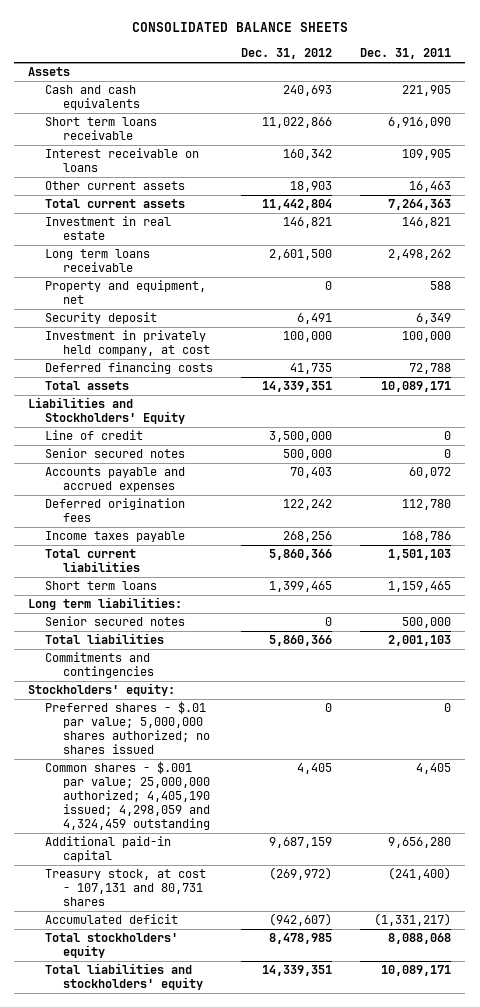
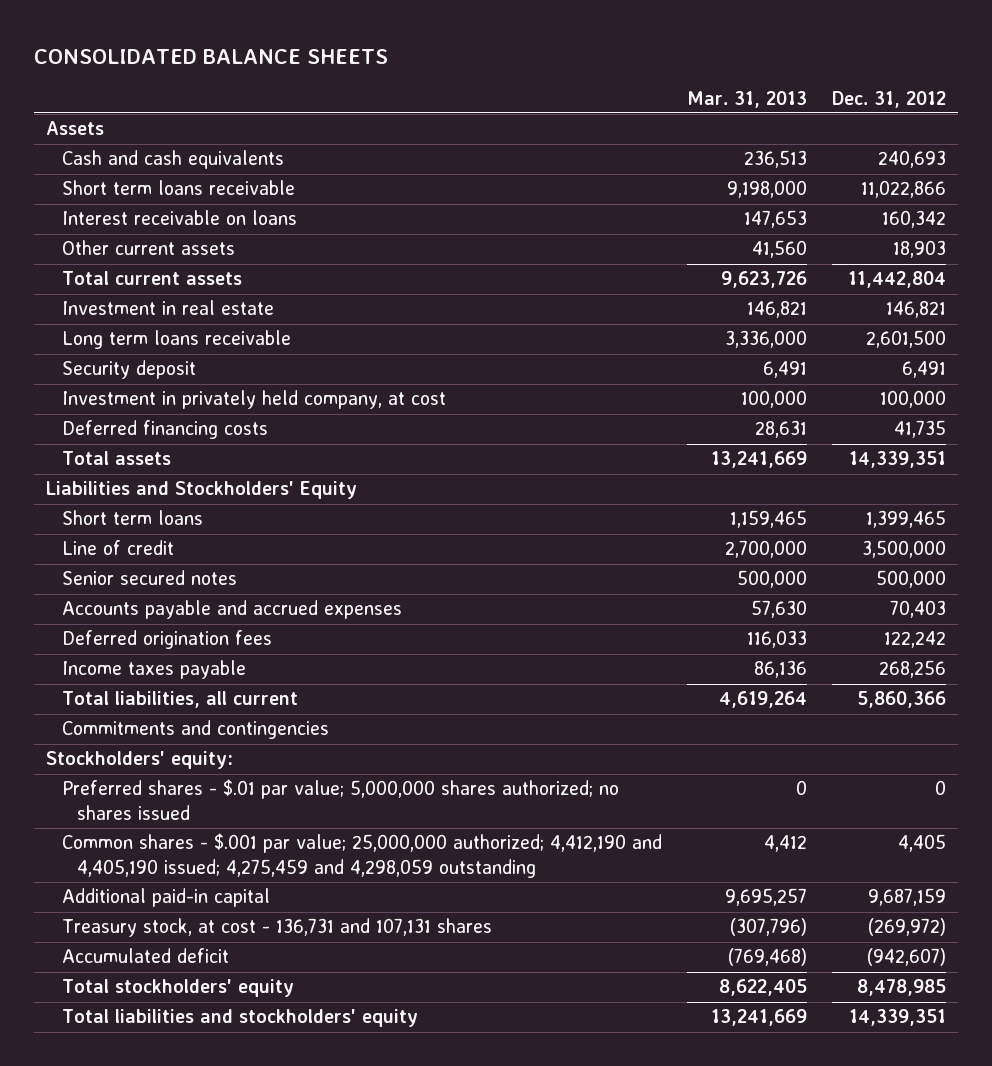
[360,48,452,60] Dec. 31, 2011 -> none
none -> [686,90,807,108] Mar. 31, 2013
[45,280,207,305] Property and equipment, net -> none
[45,581,158,591] Short term loans -> [61,510,203,526] Short term loans
[28,597,183,611] Long term liabilities: -> none
[45,616,186,627] Senior secured notes -> none
[45,633,165,645] Total liabilities -> none
[45,549,140,573] Total current liabilities -> [61,691,298,709] Total liabilities, all current
[45,761,210,831] Common shares - $.001 par value; 25,000,000 authorized; 4,405,190 issued; 4,298,059 and 4,324,459 outstanding -> [61,833,662,879] Common shares - $.001 par value; 25,000,000 authorized; 4,412,190 and 4,405,190 issued; 4,275,459 and 4,298,059 outstanding
[45,869,207,907] Treasury stock, at cost - 107,131 and 80,731 shares -> [61,918,492,938] Treasury stock, at cost - 136,731 and 107,131 shares

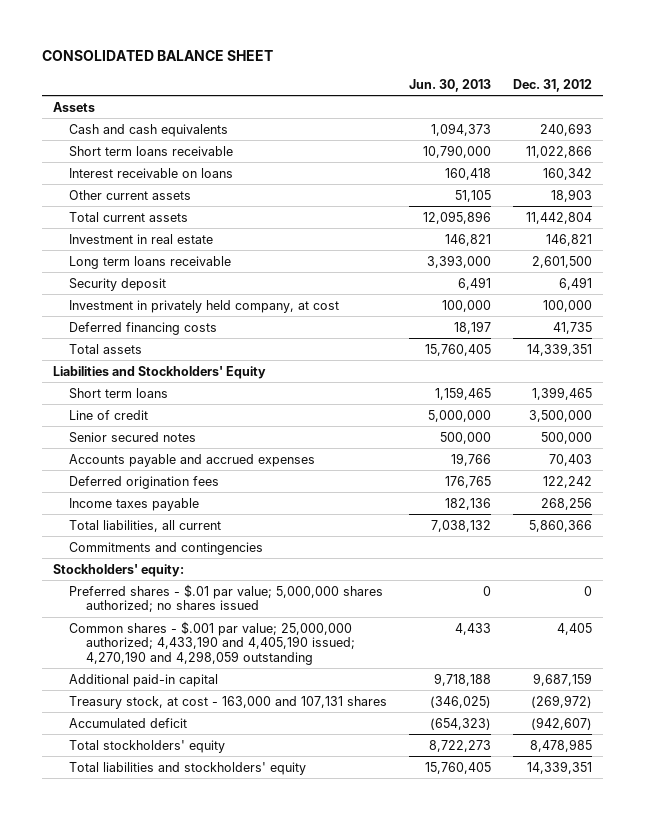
[33,48,388,64] CONSOLIDATED BALANCE SHEETS -> [41,50,273,62] CONSOLIDATED BALANCE SHEET
[686,90,807,108] Mar. 31, 2013 -> none
none -> [409,78,492,92] Jun. 30, 2013
[61,833,662,879] Common shares - $.001 par value; 25,000,000 authorized; 4,412,190 and 4,405,190 issued; 4,275,459 and 4,298,059 outstanding -> [69,620,355,665] Common shares - $.001 par value; 25,000,000 authorized; 4,433,190 and 4,405,190 issued; 4,270,190 and 4,298,059 outstanding
[61,918,492,938] Treasury stock, at cost - 136,731 and 107,131 shares -> [69,695,388,709] Treasury stock, at cost - 163,000 and 107,131 shares

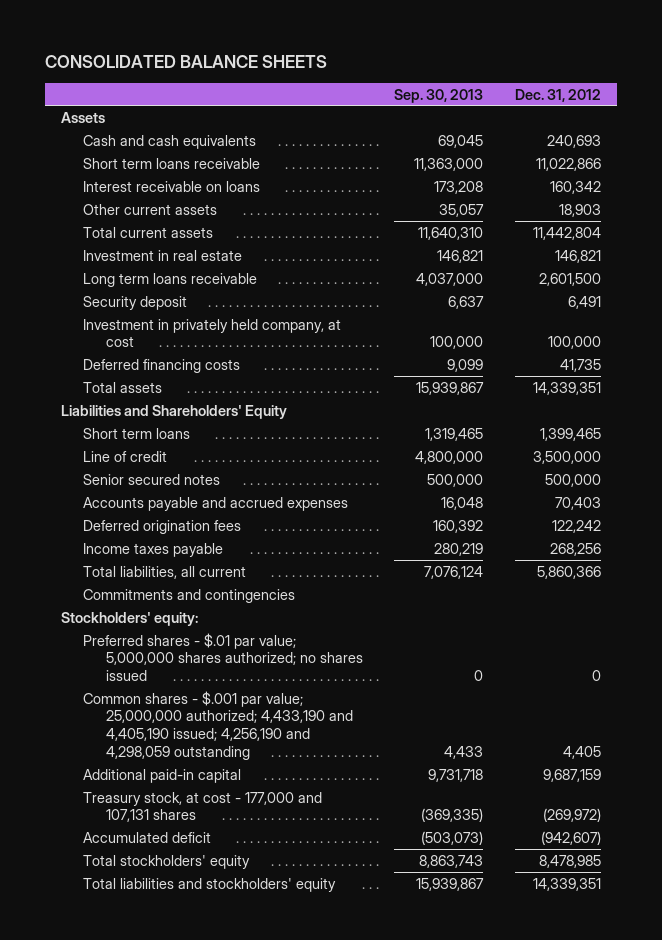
[41,50,273,62] CONSOLIDATED BALANCE SHEET -> [45,55,328,69] CONSOLIDATED BALANCE SHEETS
[409,78,492,92] Jun. 30, 2013 -> none
none -> [394,88,484,103] Sep. 30, 2013
[52,365,266,379] Liabilities and Stockholders' Equity -> [61,404,288,419] Liabilities and Shareholders' Equity
[69,620,355,665] Common shares - $.001 par value; 25,000,000 authorized; 4,433,190 and 4,405,190 issued; 4,270,190 and 4,298,059 outstanding -> [83,690,353,760] Common shares - $.001 par value; 25,000,000 authorized; 4,433,190 and 4,405,190 issued; 4,256,190 and 4,298,059 outstanding
[69,695,388,709] Treasury stock, at cost - 163,000 and 107,131 shares -> [83,791,323,823] Treasury stock, at cost - 177,000 and 107,131 shares

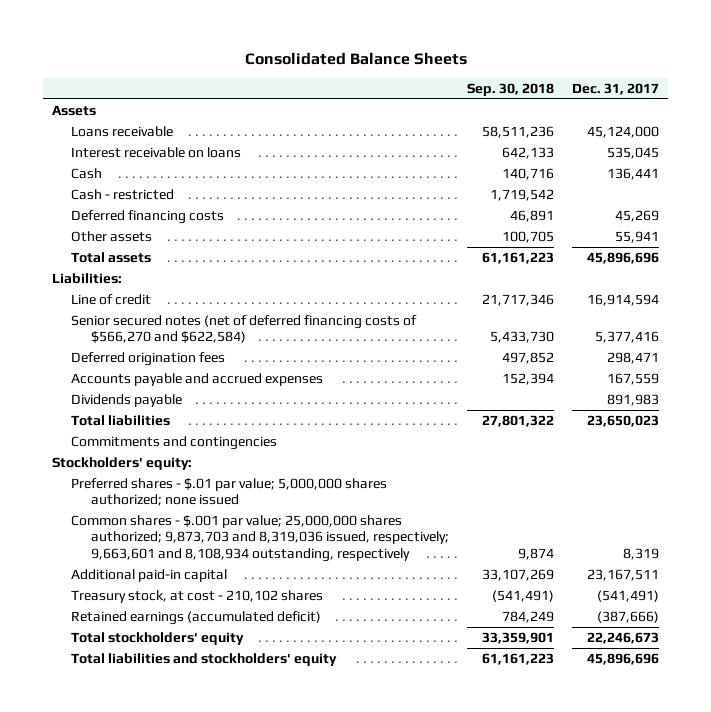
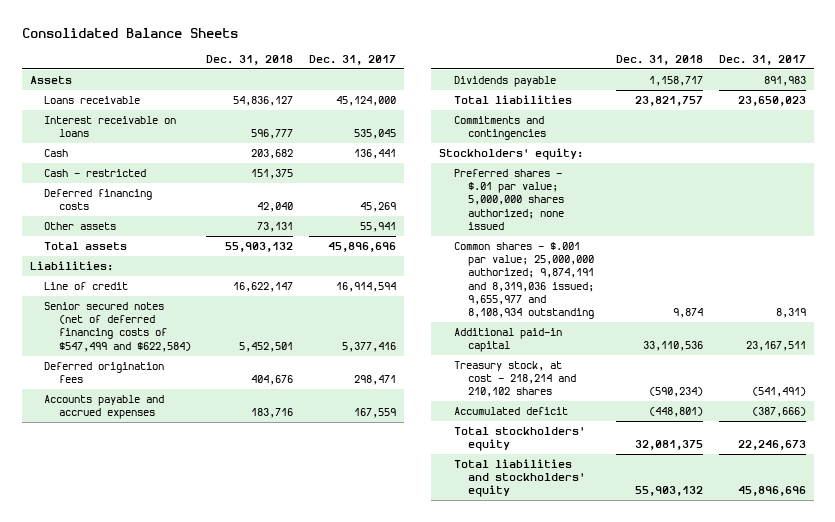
[467,82,555,96] Sep. 30, 2018 -> none
none -> [206,55,294,66] Dec. 31, 2018
[71,314,418,344] Senior secured notes (net of deferred financing costs of $566,270 and $622,584) -> [44,302,191,352] Senior secured notes (net of deferred financing costs of $547,499 and $622,584)
[71,514,450,562] Common shares - $.001 par value; 25,000,000 shares authorized; 9,873,703 and 8,319,036 issued, respectively; 9,663,601 and 8,108,934 outstanding, respectively -> [453,242,595,320] Common shares - $.001 par value; 25,000,000 authorized; 9,874,191 and 8,319,036 issued; 9,655,977 and 8,108,934 outstanding
[71,589,324,603] Treasury stock, at cost - 210,102 shares -> [453,361,577,398] Treasury stock, at cost - 218,214 and 210,102 shares
[71,610,322,625] Retained earnings (accumulated deficit) -> [453,407,568,416] Accumulated deficit

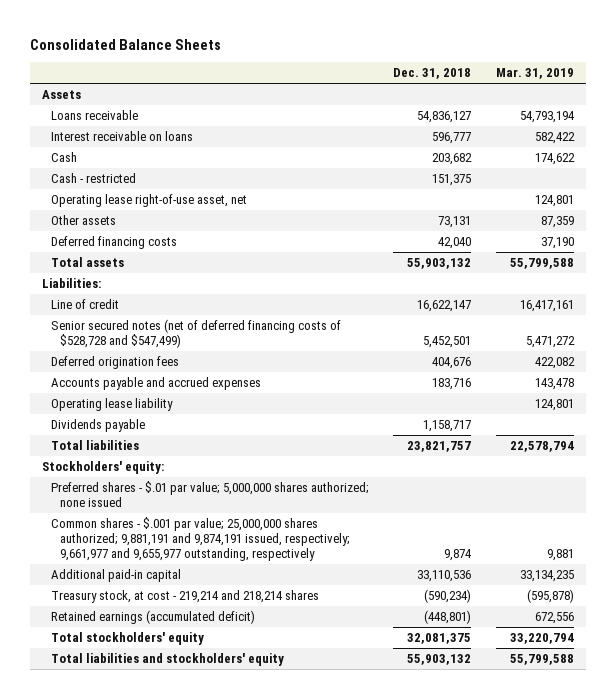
[309,55,397,66] Dec. 31, 2017 -> none
none -> [495,68,574,80] Mar. 31, 2019
none -> [51,193,248,207] Operating lease right-of-use asset, net
[44,189,153,211] Deferred financing costs -> [51,235,178,249] Deferred financing costs
[44,302,191,352] Senior secured notes (net of deferred financing costs of $547,499 and $622,584) -> [51,318,342,349] Senior secured notes (net of deferred financing costs of $528,728 and $547,499)
none -> [51,397,174,411] Operating lease liability
[453,116,547,141] Commitments and contingencies -> none
[453,242,595,320] Common shares - $.001 par value; 25,000,000 authorized; 9,874,191 and 8,319,036 issued; 9,655,977 and 8,108,934 outstanding -> [51,516,351,562] Common shares - $.001 par value; 25,000,000 shares authorized; 9,881,191 and 9,874,191 issued, respectively; 9,661,977 and 9,655,977 outstanding, respectively
[453,361,577,398] Treasury stock, at cost - 218,214 and 210,102 shares -> [51,589,320,603] Treasury stock, at cost - 219,214 and 218,214 shares
[453,407,568,416] Accumulated deficit -> [51,609,256,624] Retained earnings (accumulated deficit)

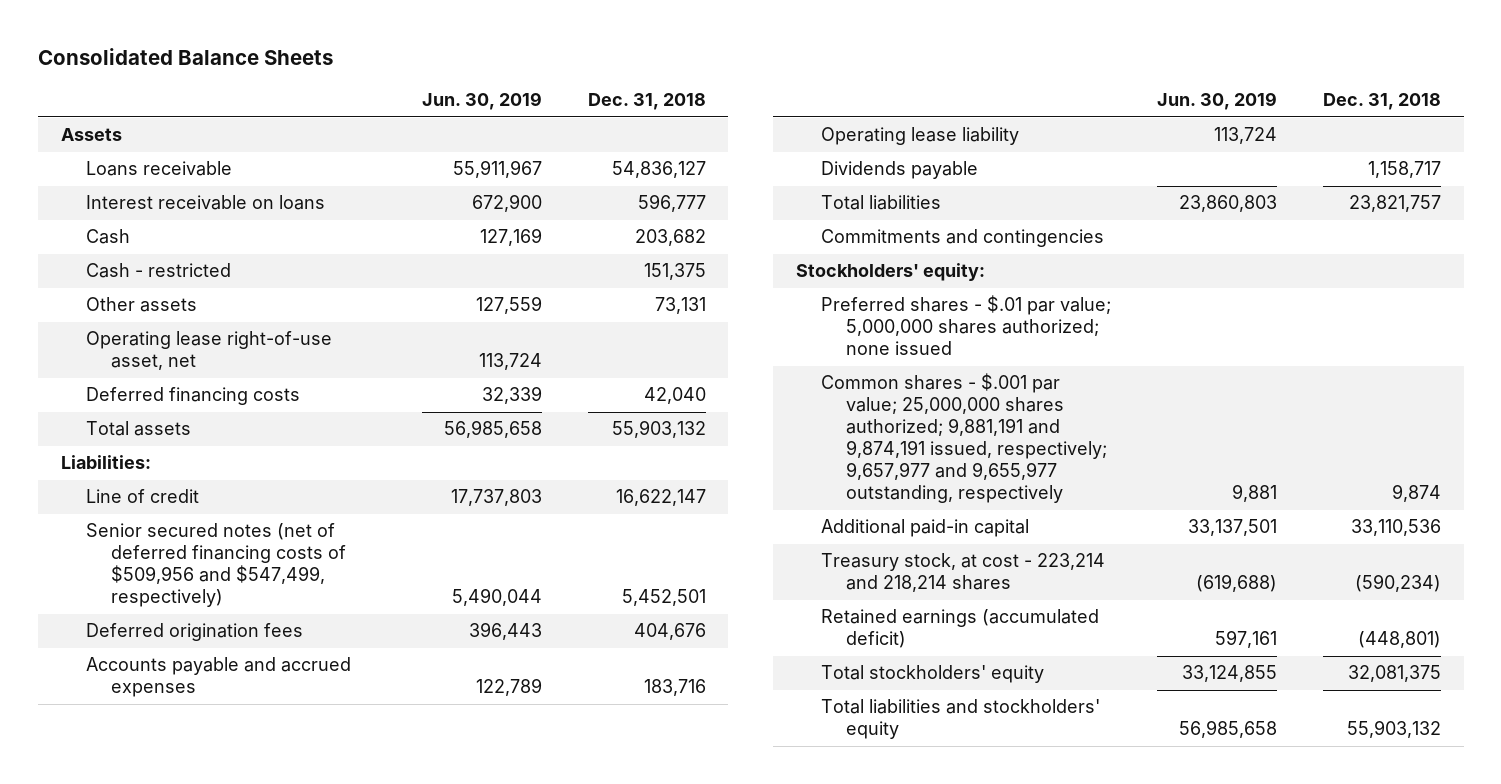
[495,68,574,80] Mar. 31, 2019 -> none
none -> [421,92,542,111] Jun. 30, 2019
[51,193,248,207] Operating lease right-of-use asset, net -> [85,331,332,371] Operating lease right-of-use asset, net
[51,318,342,349] Senior secured notes (net of deferred financing costs of $528,728 and $547,499) -> [85,523,346,608] Senior secured notes (net of deferred financing costs of $509,956 and $547,499, respectively)
none -> [821,229,1105,248] Commitments and contingencies
[51,516,351,562] Common shares - $.001 par value; 25,000,000 shares authorized; 9,881,191 and 9,874,191 issued, respectively; 9,661,977 and 9,655,977 outstanding, respectively -> [821,373,1108,504] Common shares - $.001 par value; 25,000,000 shares authorized; 9,881,191 and 9,874,191 issued, respectively; 9,657,977 and 9,655,977 outstanding, respectively
[51,589,320,603] Treasury stock, at cost - 219,214 and 218,214 shares -> [821,553,1106,593] Treasury stock, at cost - 223,214 and 218,214 shares

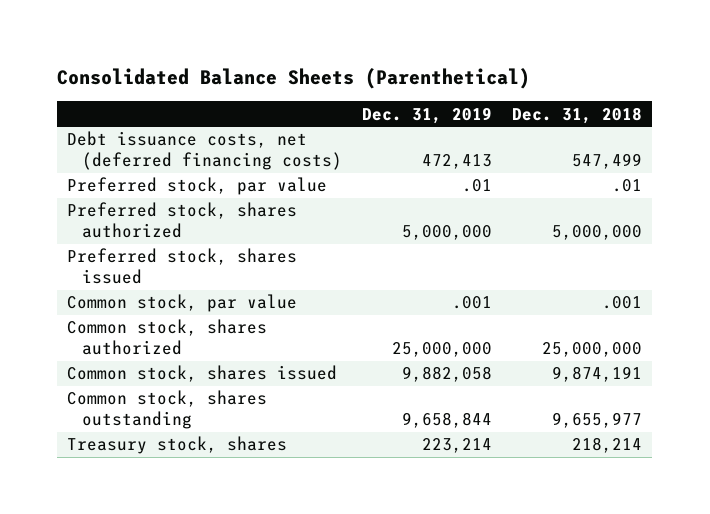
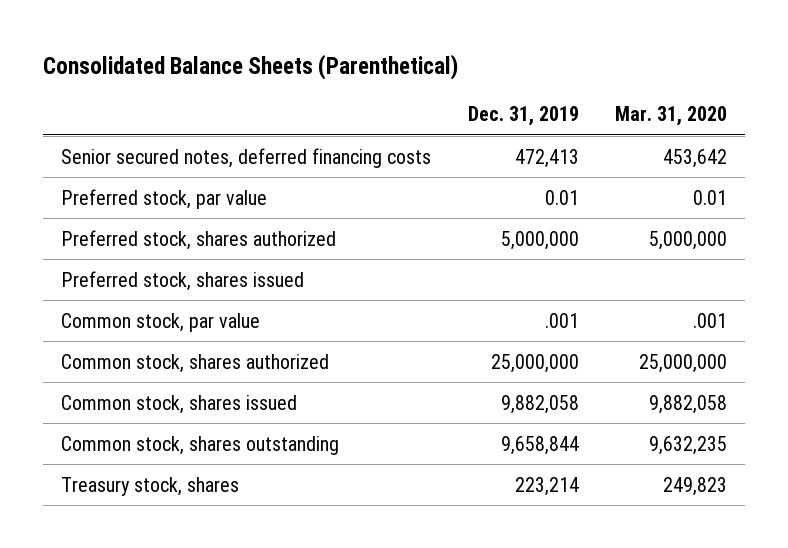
[512,106,643,124] Dec. 31, 2018 -> none
none -> [614,106,727,127] Mar. 31, 2020
[67,131,342,171] Debt issuance costs, net (deferred financing costs) -> [61,147,432,168] Senior secured notes, deferred financing costs
[462,179,493,193] .01 -> [544,189,579,205] 0.01

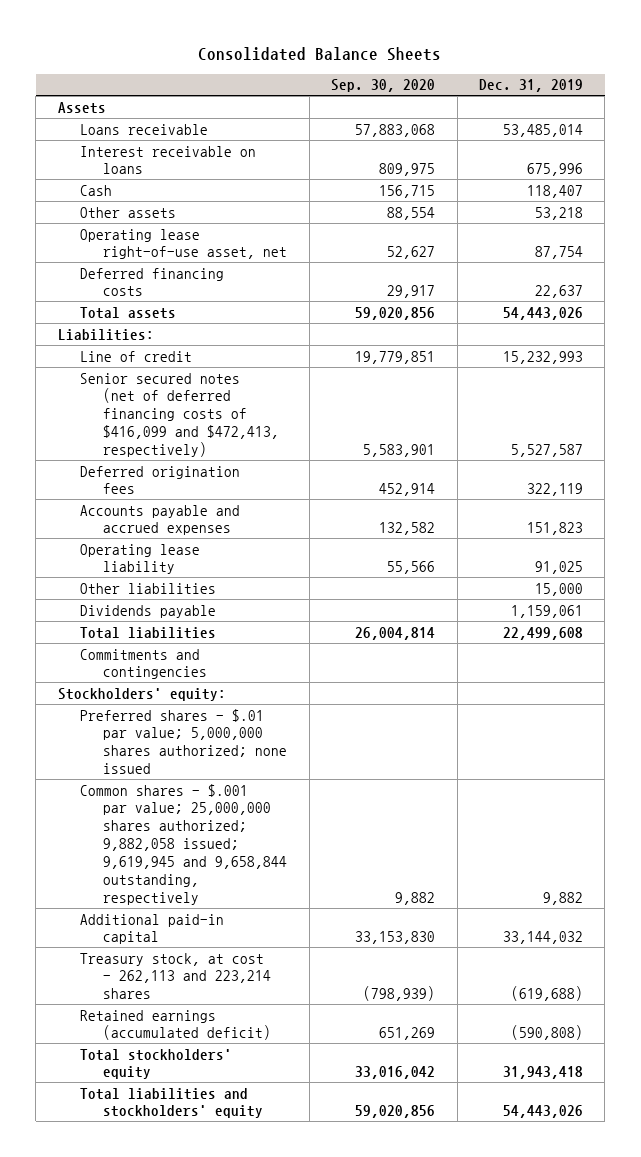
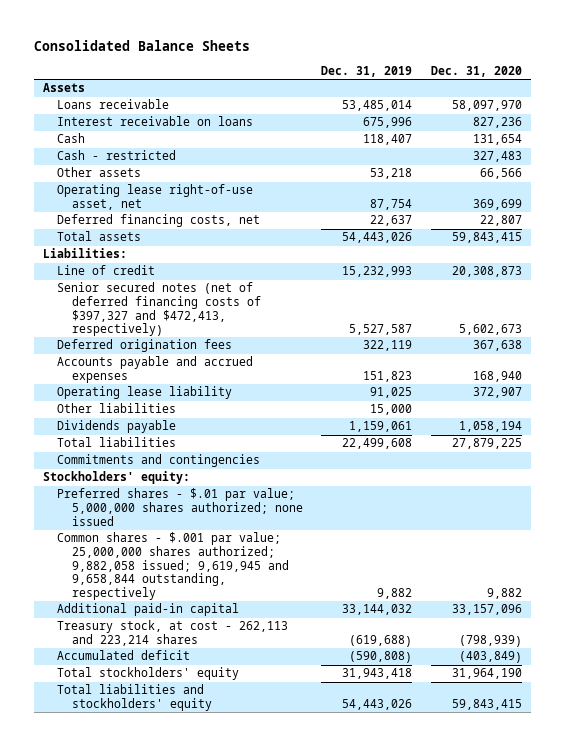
[331,79,436,93] Sep. 30, 2020 -> none
none -> [430,65,522,77] Dec. 31, 2020
none -> [57,150,177,161] Cash - restricted
[80,267,225,297] Deferred financing costs -> [57,214,261,228] Deferred financing costs, net
[80,372,280,457] Senior secured notes (net of deferred financing costs of $416,099 and $472,413, respectively) -> [57,282,261,337] Senior secured notes (net of deferred financing costs of $397,327 and $472,413, respectively)
[80,1009,272,1041] Retained earnings (accumulated deficit) -> [57,650,191,661] Accumulated deficit

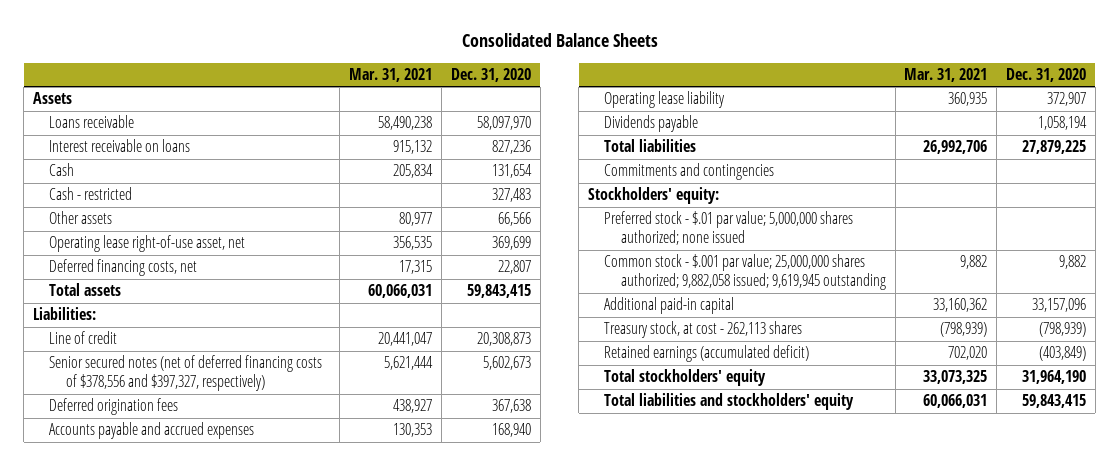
[321,65,413,77] Dec. 31, 2019 -> none
none -> [349,67,433,82] Mar. 31, 2021
[57,282,261,337] Senior secured notes (net of deferred financing costs of $397,327 and $472,413, respectively) -> [49,355,323,392] Senior secured notes (net of deferred financing costs of $378,556 and $397,327, respectively)
[57,403,177,414] Other liabilities -> none
[57,488,303,526] Preferred shares - $.01 par value; 5,000,000 shares authorized; none issued -> [604,211,854,246] Preferred stock - $.01 par value; 5,000,000 shares authorized; none issued
[57,532,289,600] Common shares - $.001 par value; 25,000,000 shares authorized; 9,882,058 issued; 9,619,945 and 9,658,844 outstanding, respectively -> [604,254,886,291] Common stock - $.001 par value; 25,000,000 shares authorized; 9,882,058 issued; 9,619,945 outstanding
[57,620,289,646] Treasury stock, at cost - 262,113 and 223,214 shares -> [604,321,803,339] Treasury stock, at cost - 262,113 shares
[57,650,191,661] Accumulated deficit -> [604,345,810,363] Retained earnings (accumulated deficit)

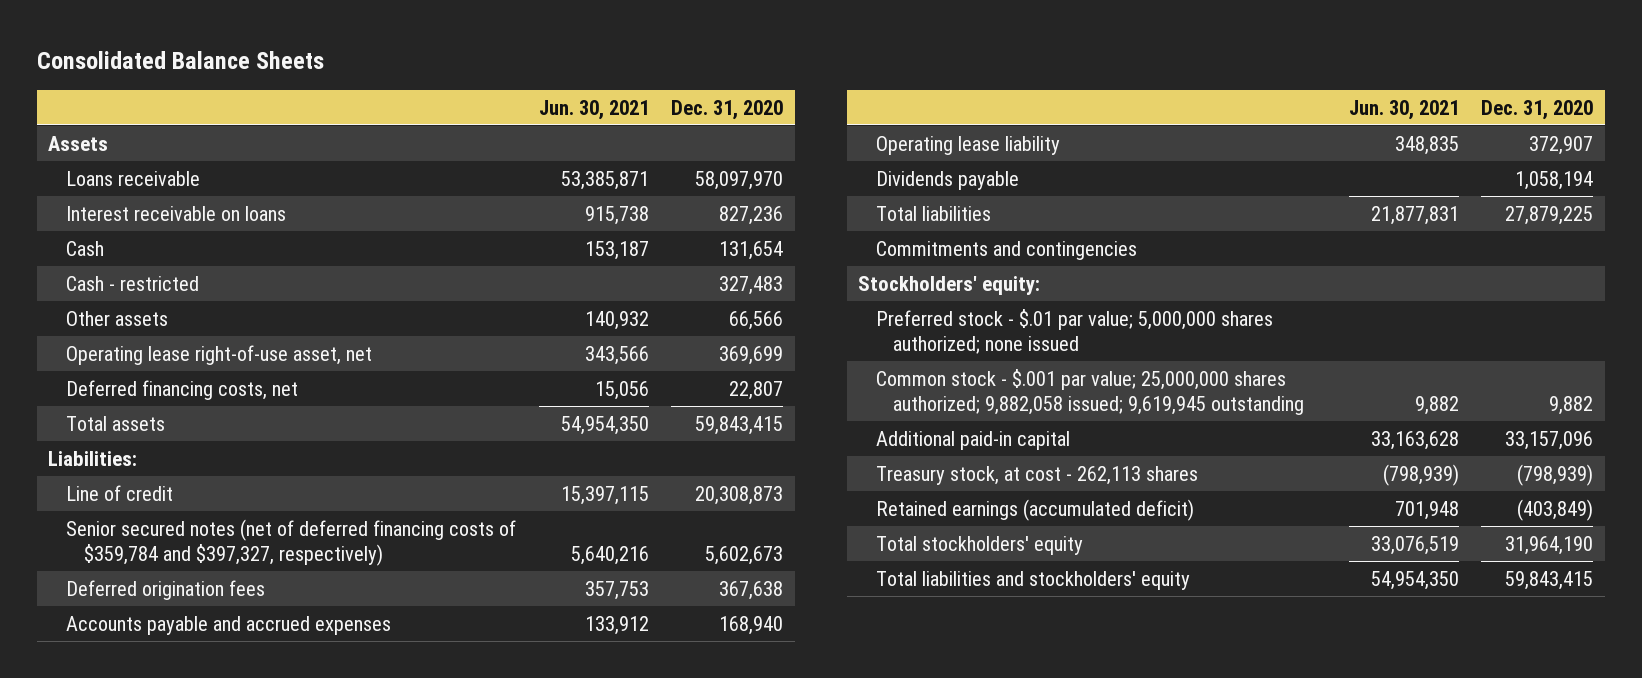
[349,67,433,82] Mar. 31, 2021 -> none
none -> [538,99,649,120] Jun. 30, 2021
[49,355,323,392] Senior secured notes (net of deferred financing costs of $378,556 and $397,327, respectively) -> [65,518,516,567] Senior secured notes (net of deferred financing costs of $359,784 and $397,327, respectively)

